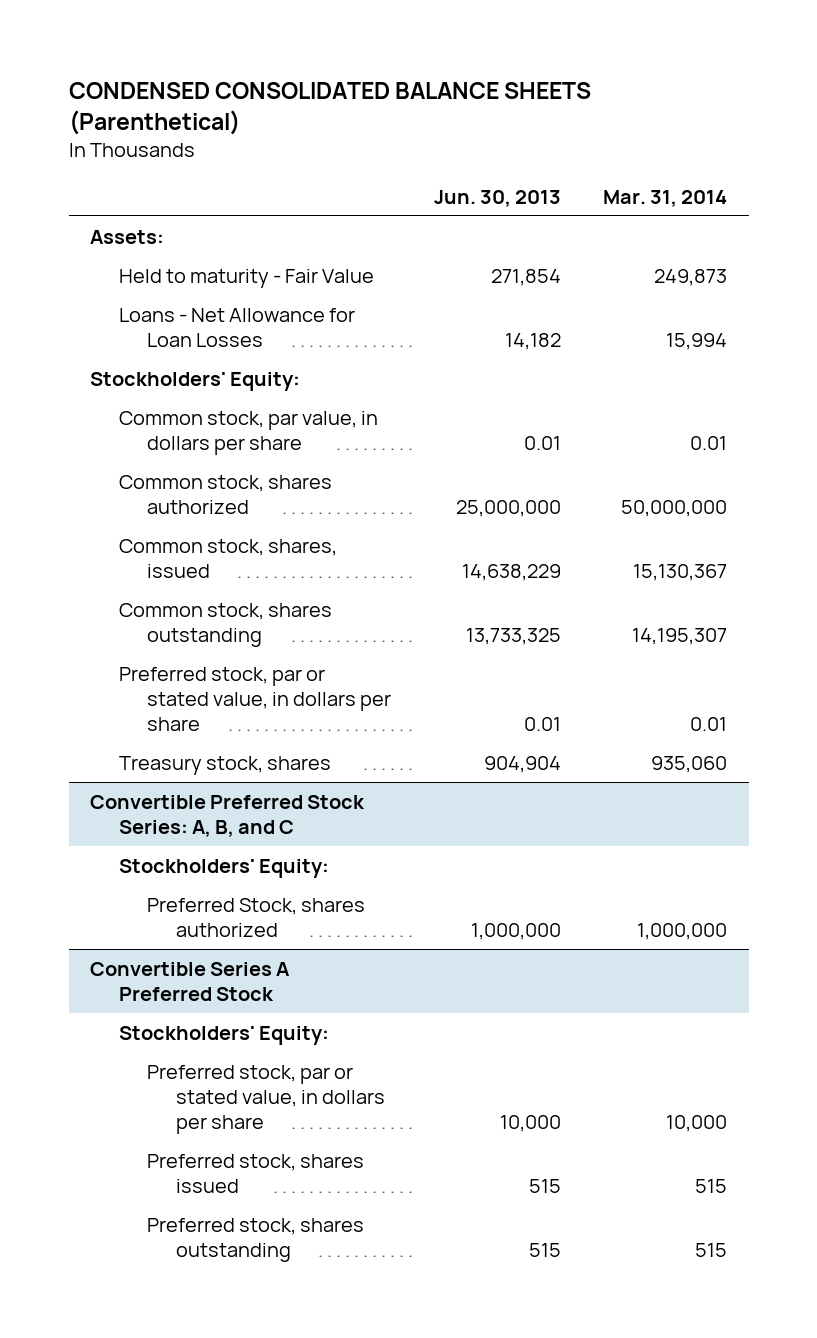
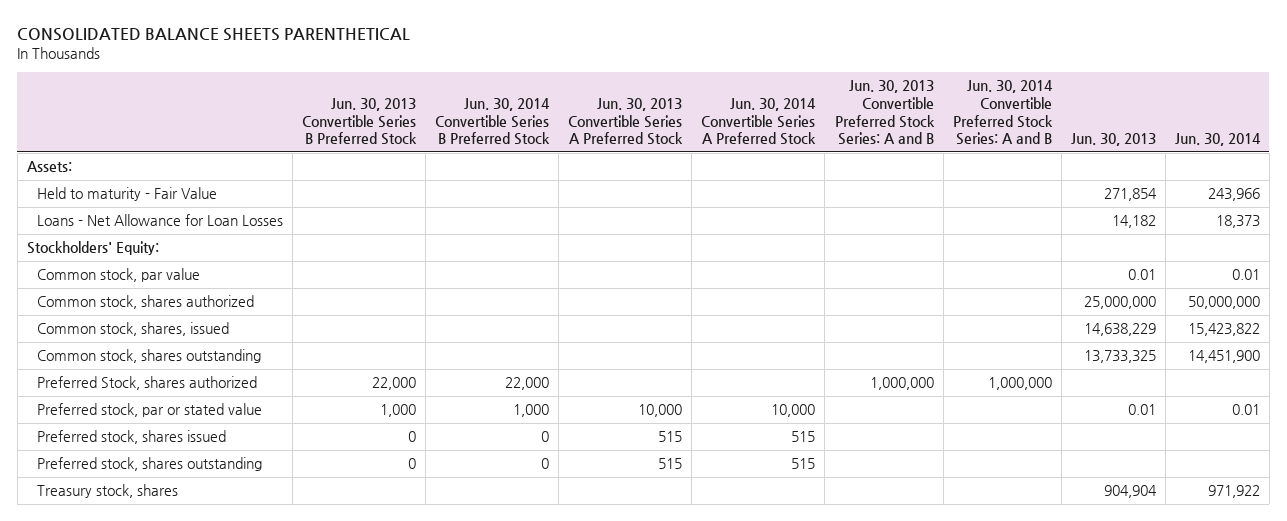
[68,82,591,136] CONDENSED CONSOLIDATED BALANCE SHEETS (Parenthetical) -> [17,27,411,41] CONSOLIDATED BALANCE SHEETS PARENTHETICAL
[603,189,728,207] Mar. 31, 2014 -> none
none -> [302,97,418,146] Jun. 30, 2013 Convertible Series B Preferred Stock
none -> [435,97,551,146] Jun. 30, 2014 Convertible Series B Preferred Stock
none -> [568,97,684,146] Jun. 30, 2013 Convertible Series A Preferred Stock
none -> [701,97,817,146] Jun. 30, 2014 Convertible Series A Preferred Stock
none -> [834,80,935,146] Jun. 30, 2013 Convertible Preferred Stock Series: A and B
none -> [952,80,1053,146] Jun. 30, 2014 Convertible Preferred Stock Series: A and B
none -> [1174,133,1261,147] Jun. 30, 2014
[118,410,378,455] Common stock, par value, in dollars per share -> [36,268,200,283] Common stock, par value
none -> [36,376,257,391] Preferred Stock, shares authorized
[118,666,392,732] Preferred stock, par or stated value, in dollars per share -> [36,403,262,418] Preferred stock, par or stated value
none -> [36,430,226,445] Preferred stock, shares issued
none -> [36,457,262,472] Preferred stock, shares outstanding
[89,794,365,837] Convertible Preferred Stock Series: A, B, and C -> none
[118,858,329,878] Stockholders' Equity: -> none
[147,897,366,937] Preferred Stock, shares authorized -> none
[89,961,290,1001] Convertible Series A Preferred Stock -> none
[118,1025,329,1045] Stockholders' Equity: -> none
[147,1064,386,1135] Preferred stock, par or stated value, in dollars per share -> none
[147,1153,365,1193] Preferred stock, shares issued -> none
[147,1217,365,1262] Preferred stock, shares outstanding -> none

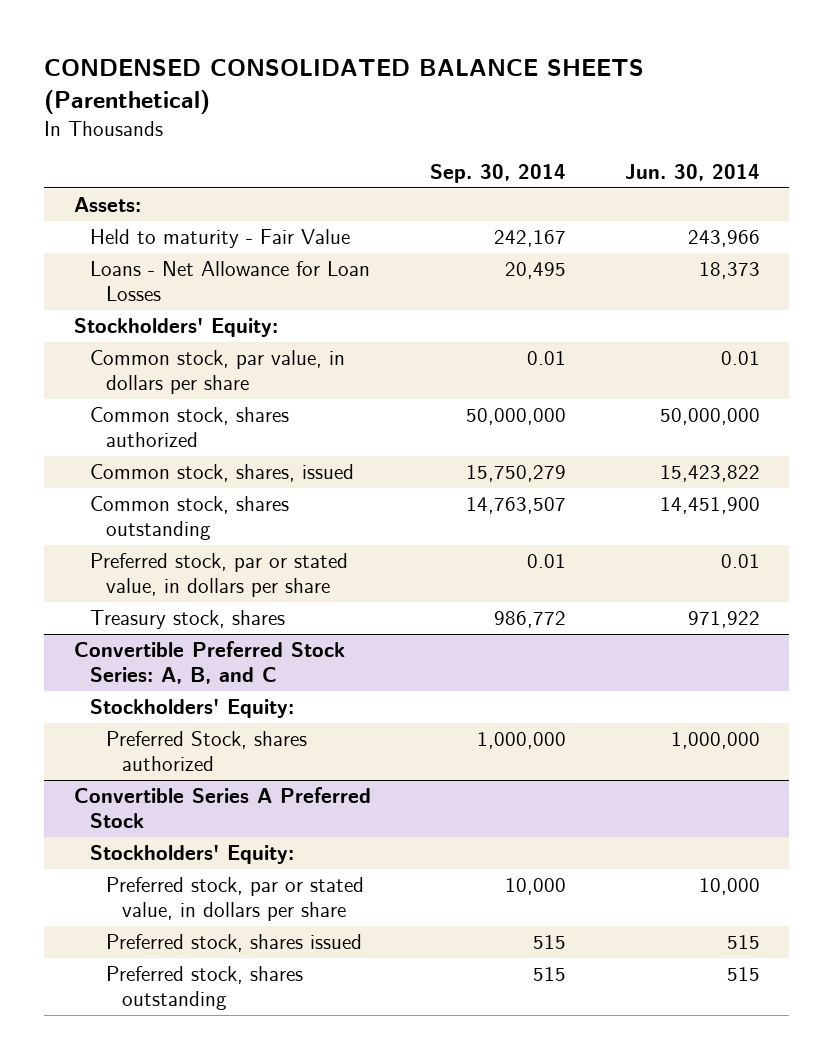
[17,27,411,41] CONSOLIDATED BALANCE SHEETS PARENTHETICAL -> [44,59,645,114] CONDENSED CONSOLIDATED BALANCE SHEETS (Parenthetical)
[302,97,418,146] Jun. 30, 2013 Convertible Series B Preferred Stock -> none
[435,97,551,146] Jun. 30, 2014 Convertible Series B Preferred Stock -> none
[568,97,684,146] Jun. 30, 2013 Convertible Series A Preferred Stock -> none
[701,97,817,146] Jun. 30, 2014 Convertible Series A Preferred Stock -> none
[834,80,935,146] Jun. 30, 2013 Convertible Preferred Stock Series: A and B -> none
[952,80,1053,146] Jun. 30, 2014 Convertible Preferred Stock Series: A and B -> none
[1070,133,1156,147] Jun. 30, 2013 -> none
none -> [429,163,566,183] Sep. 30, 2014
[36,268,200,283] Common stock, par value -> [90,349,346,395] Common stock, par value, in dollars per share
[36,376,257,391] Preferred Stock, shares authorized -> none
[36,430,226,445] Preferred stock, shares issued -> none
[36,457,262,472] Preferred stock, shares outstanding -> none
[36,403,262,418] Preferred stock, par or stated value -> [90,552,349,598] Preferred stock, par or stated value, in dollars per share
none -> [73,640,345,685] Convertible Preferred Stock Series: A, B, and C
none -> [90,698,295,718] Stockholders' Equity:
none -> [106,730,308,772] Preferred Stock, shares authorized
none -> [73,786,371,829] Convertible Series A Preferred Stock
none -> [90,844,295,864] Stockholders' Equity:
none -> [106,876,365,922] Preferred stock, par or stated value, in dollars per share
none -> [106,933,363,952] Preferred stock, shares issued
none -> [106,965,304,1011] Preferred stock, shares outstanding

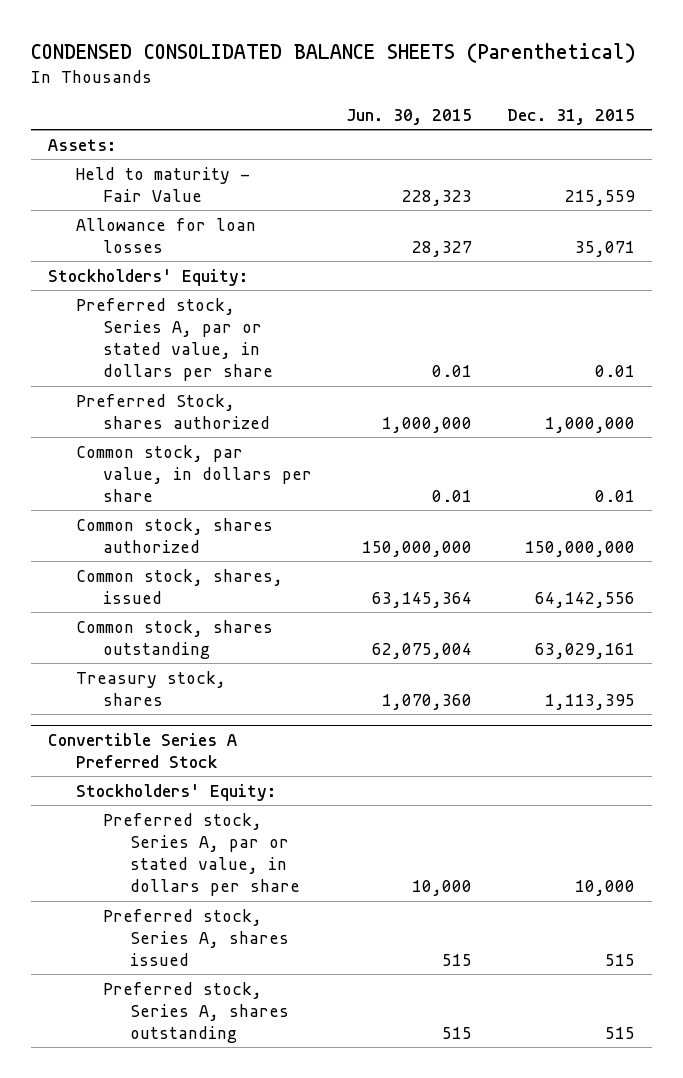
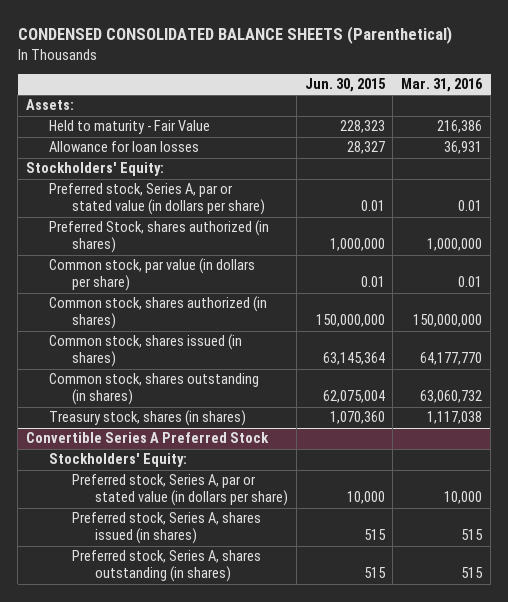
[506,108,635,125] Dec. 31, 2015 -> none
none -> [401,78,484,93] Mar. 31, 2016
[75,297,273,382] Preferred stock, Series A, par or stated value, in dollars per share -> [49,183,266,216] Preferred stock, Series A, par or stated value (in dollars per share)
[75,393,270,429] Preferred Stock, shares authorized -> [49,220,270,254] Preferred Stock, shares authorized (in shares)
[75,444,312,502] Common stock, par value, in dollars per share -> [49,258,256,292] Common stock, par value (in dollars per share)
[75,517,273,553] Common stock, shares authorized -> [49,296,268,330] Common stock, shares authorized (in shares)
[75,568,283,604] Common stock, shares, issued -> [49,334,243,368] Common stock, shares issued (in shares)
[75,619,273,659] Common stock, shares outstanding -> [49,373,260,406] Common stock, shares outstanding (in shares)
[75,670,226,706] Treasury stock, shares -> [49,410,247,427] Treasury stock, shares (in shares)
[102,812,300,897] Preferred stock, Series A, par or stated value, in dollars per share -> [72,474,289,507] Preferred stock, Series A, par or stated value (in dollars per share)
[102,908,289,966] Preferred stock, Series A, shares issued -> [72,512,262,545] Preferred stock, Series A, shares issued (in shares)
[102,981,289,1043] Preferred stock, Series A, shares outstanding -> [72,550,262,583] Preferred stock, Series A, shares outstanding (in shares)

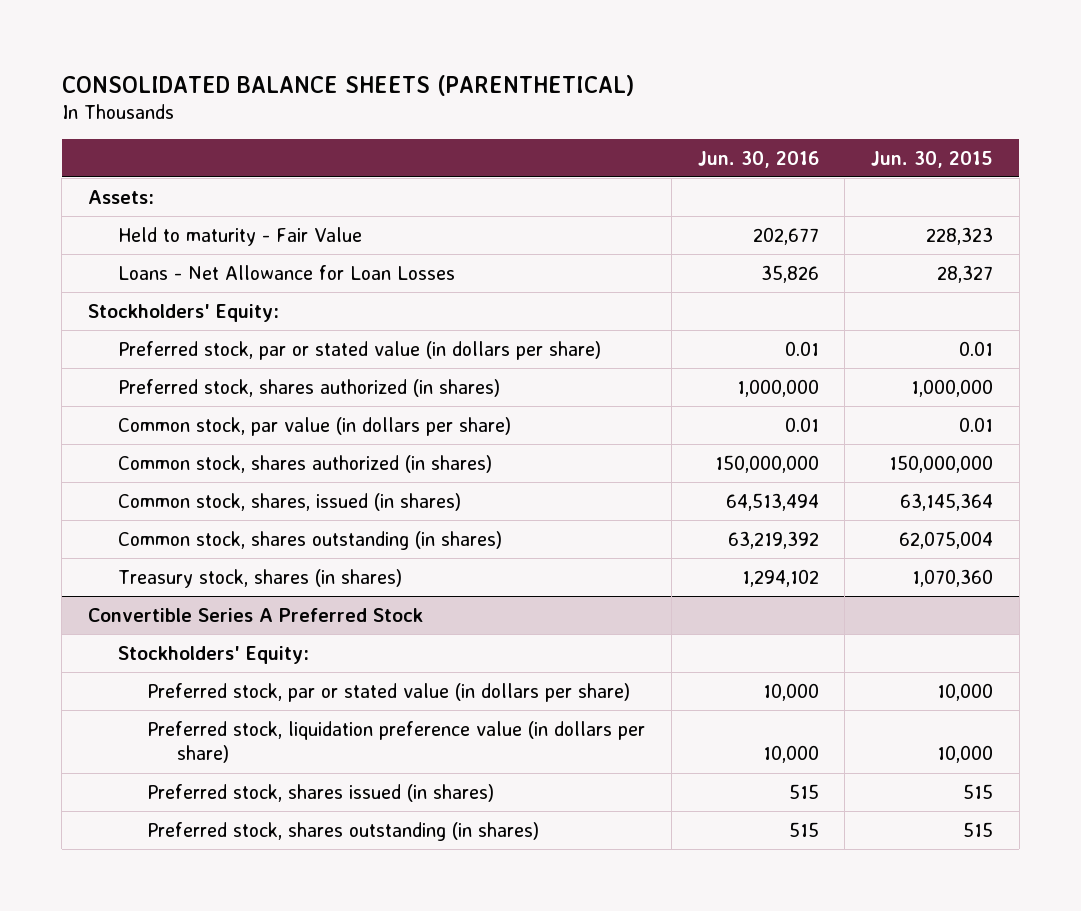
[17,26,452,45] CONDENSED CONSOLIDATED BALANCE SHEETS (Parenthetical) -> [61,74,634,96] CONSOLIDATED BALANCE SHEETS (PARENTHETICAL)
[401,78,484,93] Mar. 31, 2016 -> none
none -> [697,150,819,168] Jun. 30, 2016
[49,141,200,153] Allowance for loan losses -> [117,264,455,280] Loans - Net Allowance for Loan Losses
[49,183,266,216] Preferred stock, Series A, par or stated value (in dollars per share) -> [117,340,601,360] Preferred stock, par or stated value (in dollars per share)
[49,220,270,254] Preferred Stock, shares authorized (in shares) -> [117,378,500,397] Preferred stock, shares authorized (in shares)
[49,334,243,368] Common stock, shares issued (in shares) -> [117,492,461,511] Common stock, shares, issued (in shares)
[72,474,289,507] Preferred stock, Series A, par or stated value (in dollars per share) -> [147,682,631,702] Preferred stock, par or stated value (in dollars per share)
none -> [147,720,646,764] Preferred stock, liquidation preference value (in dollars per share)
[72,512,262,545] Preferred stock, Series A, shares issued (in shares) -> [147,783,495,802] Preferred stock, shares issued (in shares)
[72,550,262,583] Preferred stock, Series A, shares outstanding (in shares) -> [147,821,540,841] Preferred stock, shares outstanding (in shares)

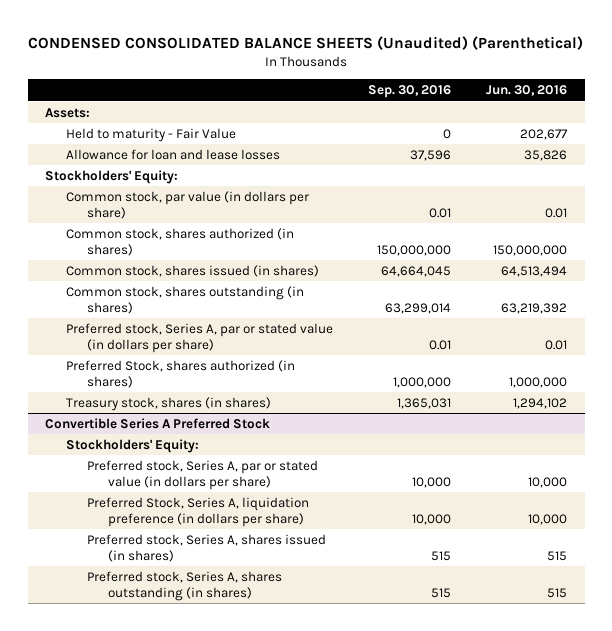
[61,74,634,96] CONSOLIDATED BALANCE SHEETS (PARENTHETICAL) -> [28,36,584,51] CONDENSED CONSOLIDATED BALANCE SHEETS (Unaudited) (Parenthetical)
[871,150,994,168] Jun. 30, 2015 -> none
none -> [367,85,451,99] Sep. 30, 2016
[117,264,455,280] Loans - Net Allowance for Loan Losses -> [65,148,280,160] Allowance for loan and lease losses
[117,340,601,360] Preferred stock, par or stated value (in dollars per share) -> none
[117,378,500,397] Preferred stock, shares authorized (in shares) -> none
[117,492,461,511] Common stock, shares, issued (in shares) -> [65,264,319,277] Common stock, shares issued (in shares)
none -> [65,322,333,353] Preferred stock, Series A, par or stated value (in dollars per share)
none -> [65,359,295,388] Preferred Stock, shares authorized (in shares)
[147,682,631,702] Preferred stock, par or stated value (in dollars per share) -> [86,459,318,490] Preferred stock, Series A, par or stated value (in dollars per share)
[147,720,646,764] Preferred stock, liquidation preference value (in dollars per share) -> [86,496,309,527] Preferred Stock, Series A, liquidation preference (in dollars per share)
[147,783,495,802] Preferred stock, shares issued (in shares) -> [86,533,326,562] Preferred stock, Series A, shares issued (in shares)
[147,821,540,841] Preferred stock, shares outstanding (in shares) -> [86,570,282,601] Preferred stock, Series A, shares outstanding (in shares)

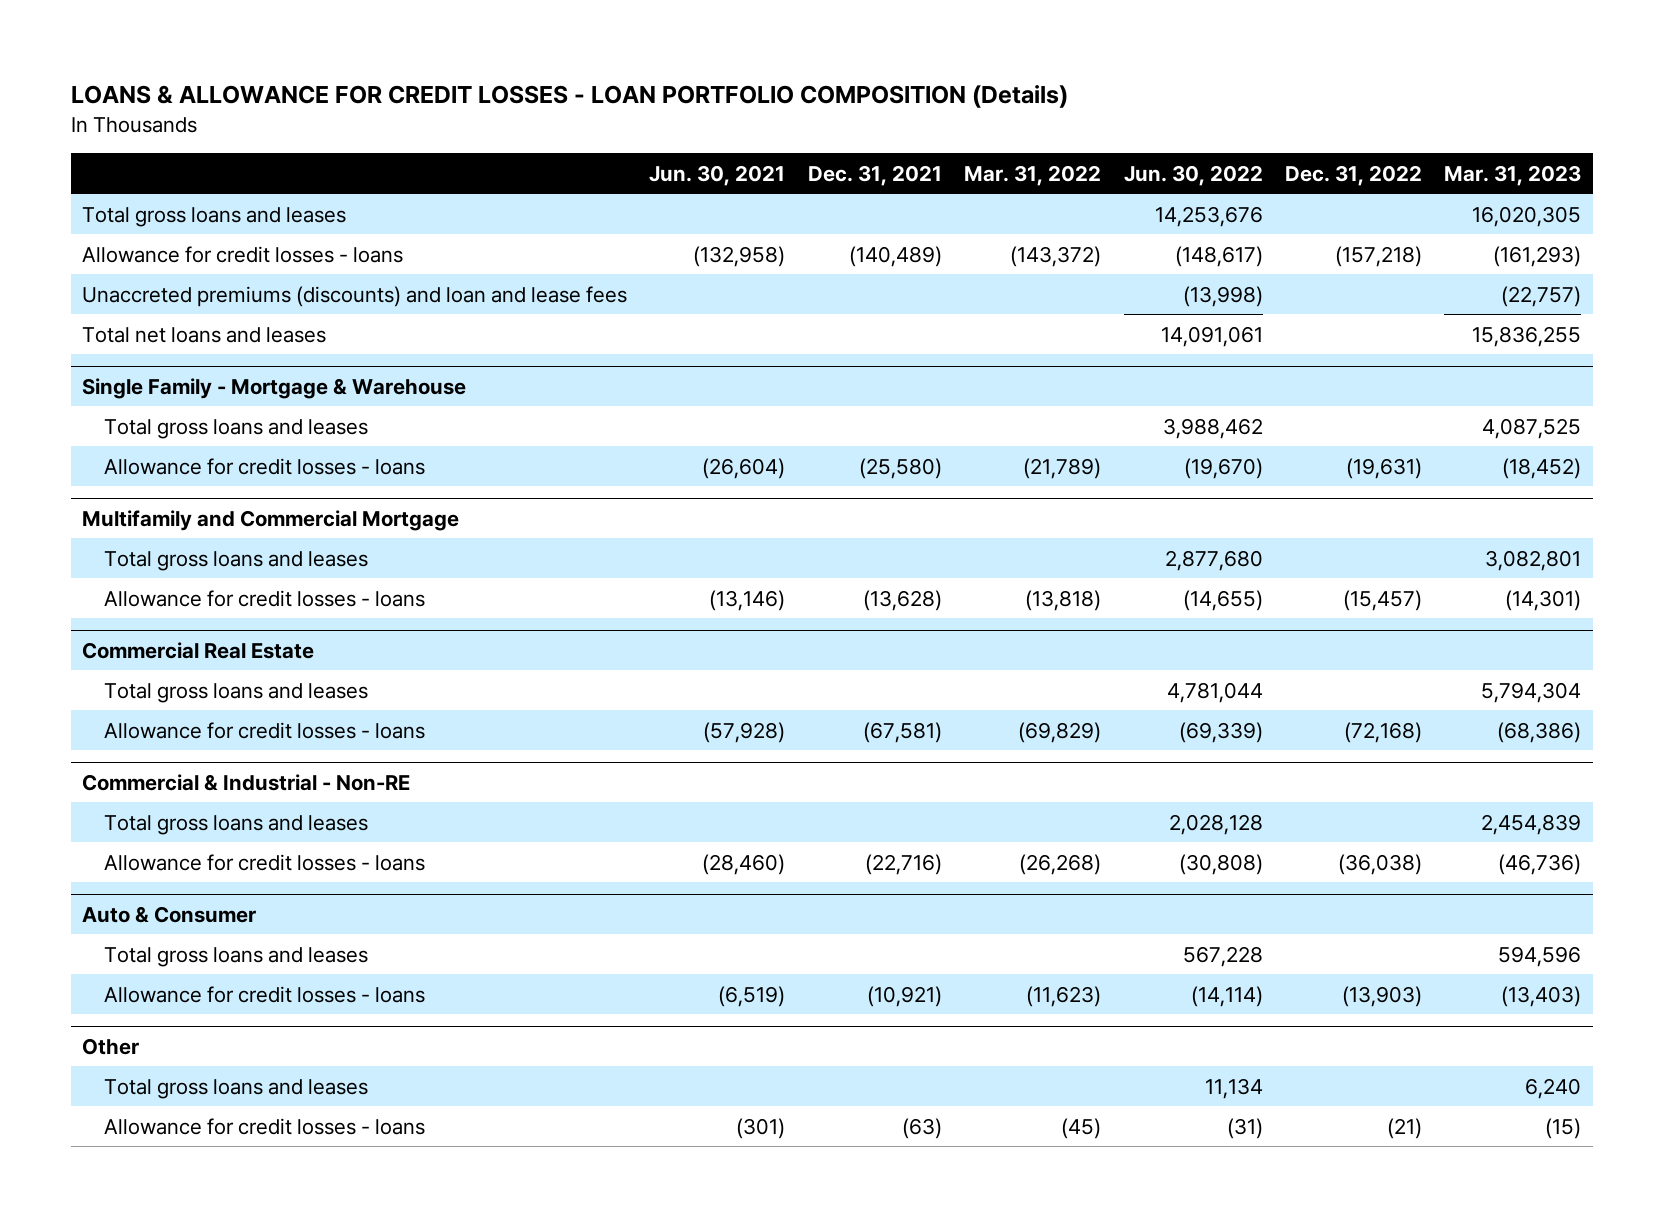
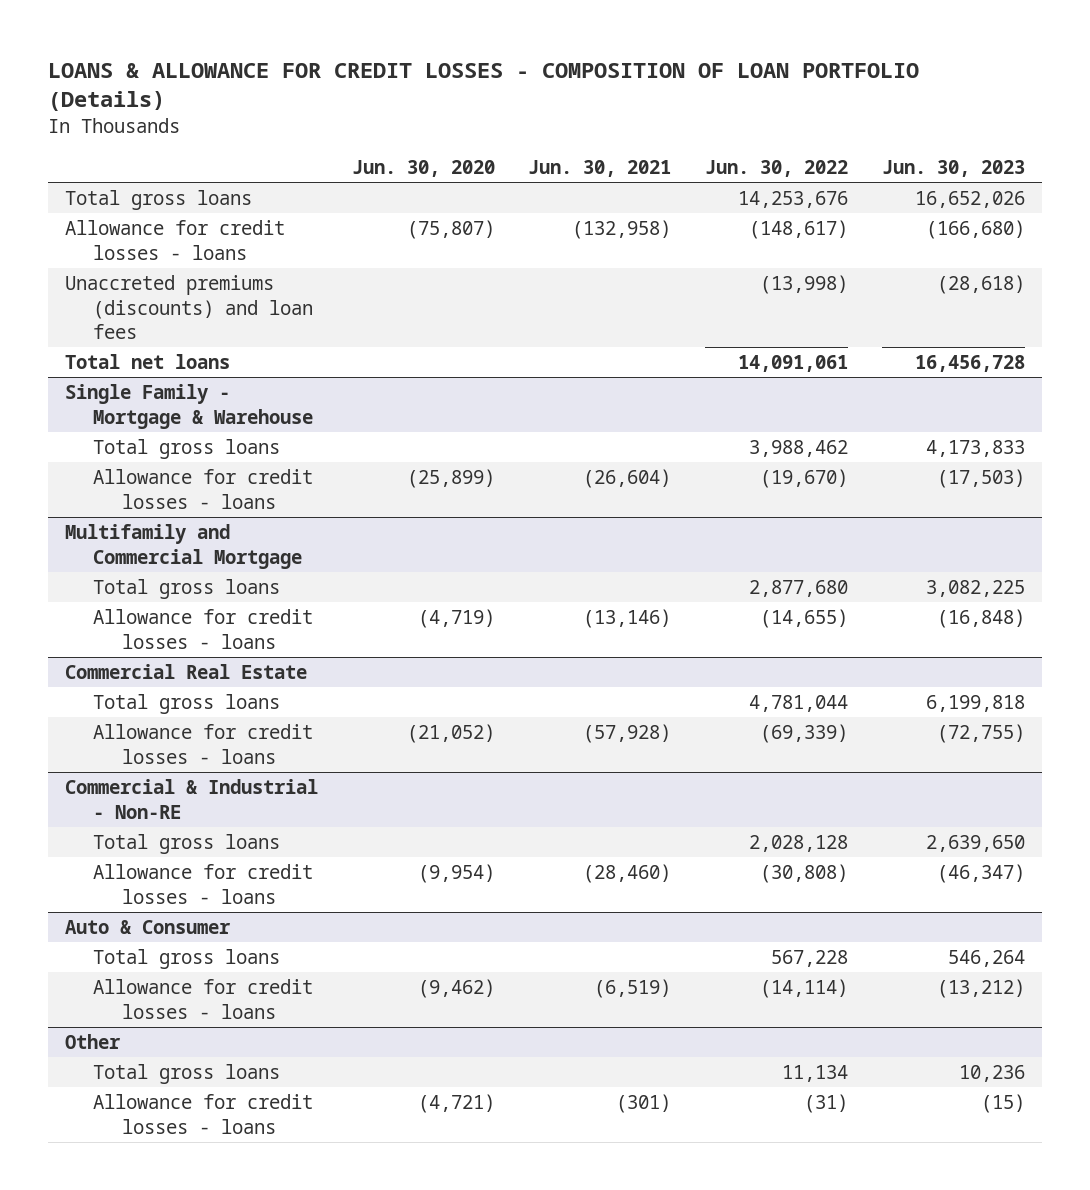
[70,85,1068,109] LOANS & ALLOWANCE FOR CREDIT LOSSES - LOAN PORTFOLIO COMPOSITION (Details) -> [47,62,919,112] LOANS & ALLOWANCE FOR CREDIT LOSSES - COMPOSITION OF LOAN PORTFOLIO (Details)
[807,164,942,186] Dec. 31, 2021 -> none
[964,164,1102,186] Mar. 31, 2022 -> none
[1284,164,1422,186] Dec. 31, 2022 -> none
[1444,164,1582,186] Mar. 31, 2023 -> none
none -> [351,160,495,178] Jun. 30, 2020
none -> [881,160,1025,178] Jun. 30, 2023
[81,206,346,227] Total gross loans and leases -> [64,189,252,210] Total gross loans
[81,285,627,307] Unaccreted premiums (discounts) and loan and lease fees -> [64,274,314,340] Unaccreted premiums (discounts) and loan fees
[81,326,326,343] Total net loans and leases -> [64,353,230,369] Total net loans
[103,418,368,439] Total gross loans and leases -> [93,438,281,459] Total gross loans
[103,550,368,571] Total gross loans and leases -> [93,578,281,599] Total gross loans
[103,682,368,703] Total gross loans and leases -> [93,693,281,714] Total gross loans
[103,814,368,835] Total gross loans and leases -> [93,833,281,854] Total gross loans
[103,946,368,967] Total gross loans and leases -> [93,948,281,969] Total gross loans
[103,1078,368,1099] Total gross loans and leases -> [93,1063,281,1084] Total gross loans

